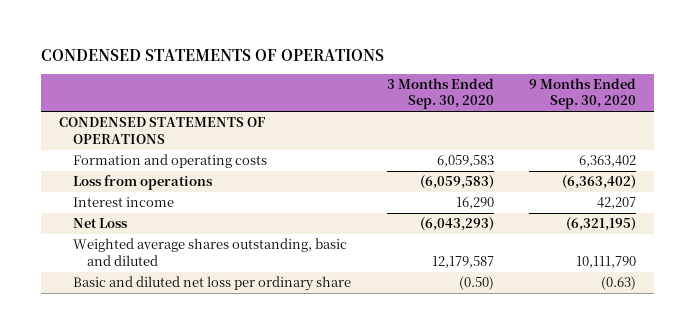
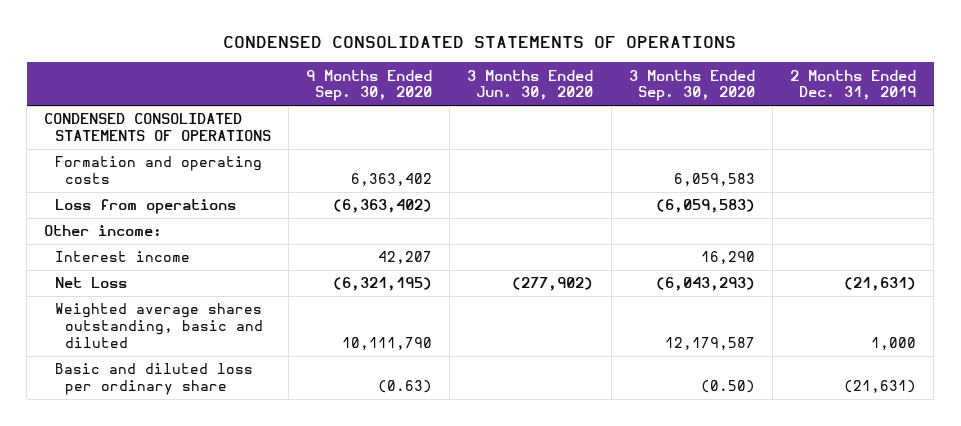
[40,48,384,61] CONDENSED STATEMENTS OF OPERATIONS -> [223,36,737,49] CONDENSED CONSOLIDATED STATEMENTS OF OPERATIONS
none -> [467,69,594,101] 3 Months Ended Jun. 30, 2020
none -> [790,69,917,101] 2 Months Ended Dec. 31, 2019
[58,117,265,144] CONDENSED STATEMENTS OF OPERATIONS -> [44,113,271,142] CONDENSED CONSOLIDATED STATEMENTS OF OPERATIONS
none -> [44,225,163,237] Other income:
[72,276,351,292] Basic and diluted net loss per ordinary share -> [54,363,253,396] Basic and diluted loss per ordinary share

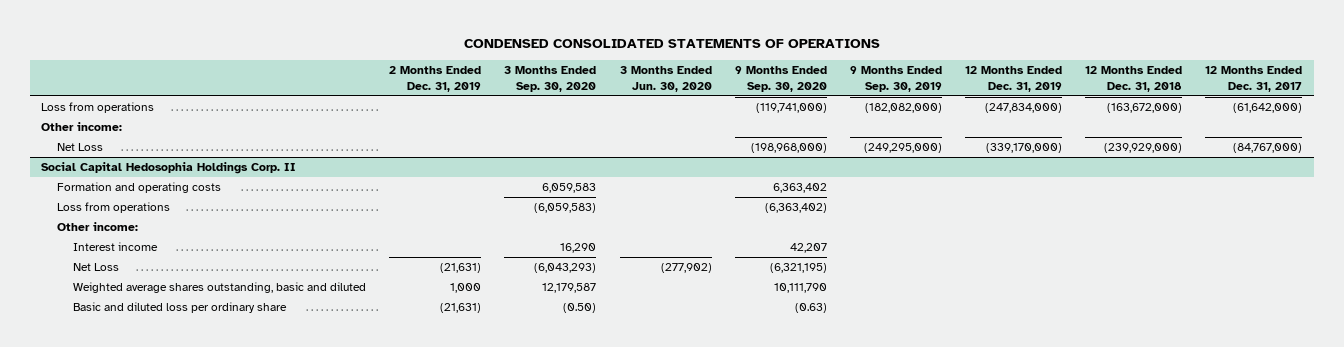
none -> [849,66,942,92] 9 Months Ended Sep. 30, 2019
none -> [964,66,1062,92] 12 Months Ended Dec. 31, 2019
none -> [1085,66,1183,92] 12 Months Ended Dec. 31, 2018
none -> [1205,66,1303,92] 12 Months Ended Dec. 31, 2017
[44,113,271,142] CONDENSED CONSOLIDATED STATEMENTS OF OPERATIONS -> none
none -> [41,102,155,114] Loss from operations
none -> [41,122,123,132] Other income:
none -> [57,143,104,152] Net Loss
none -> [41,162,297,175] Social Capital Hedosophia Holdings Corp. II

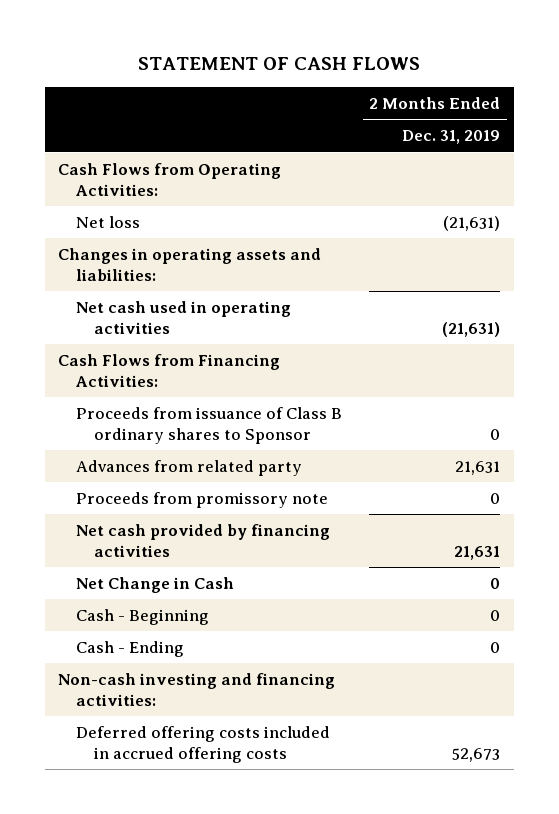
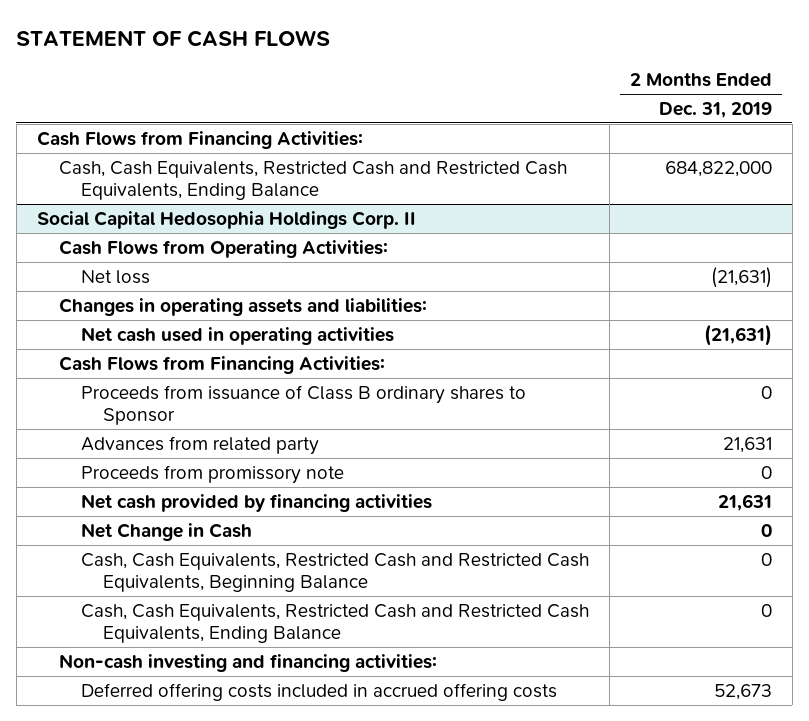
none -> [36,130,363,149] Cash Flows from Financing Activities:
none -> [58,160,567,201] Cash, Cash Equivalents, Restricted Cash and Restricted Cash Equivalents, Ending Balance
none -> [36,210,416,229] Social Capital Hedosophia Holdings Corp. II
[76,608,210,625] Cash - Beginning -> none
[76,640,185,657] Cash - Ending -> none
none -> [81,552,590,593] Cash, Cash Equivalents, Restricted Cash and Restricted Cash Equivalents, Beginning Balance
none -> [81,603,590,644] Cash, Cash Equivalents, Restricted Cash and Restricted Cash Equivalents, Ending Balance

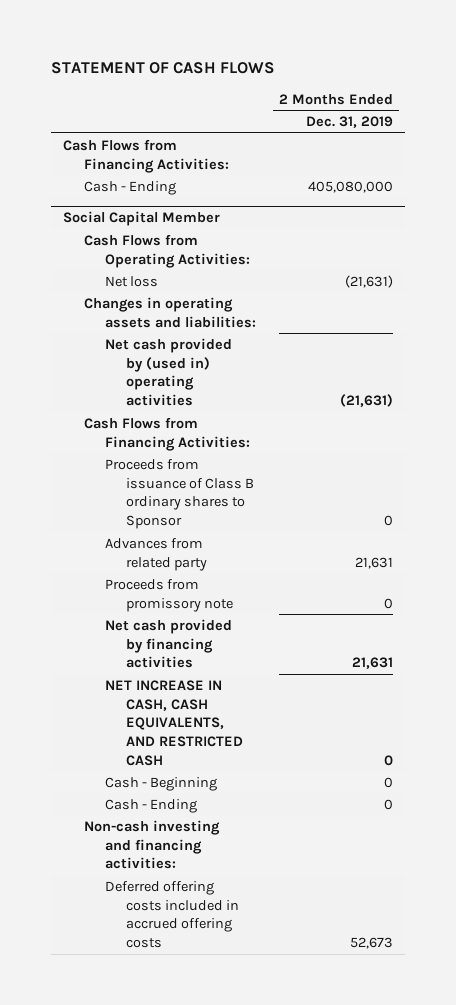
[58,160,567,201] Cash, Cash Equivalents, Restricted Cash and Restricted Cash Equivalents, Ending Balance -> none
[36,210,416,229] Social Capital Hedosophia Holdings Corp. II -> none
none -> [83,180,176,195] Cash - Ending
none -> [62,211,220,227] Social Capital Member
[81,326,395,345] Net cash used in operating activities -> [104,337,232,407] Net cash provided by (used in) operating activities
[81,552,590,593] Cash, Cash Equivalents, Restricted Cash and Restricted Cash Equivalents, Beginning Balance -> none
[81,603,590,644] Cash, Cash Equivalents, Restricted Cash and Restricted Cash Equivalents, Ending Balance -> none
[81,522,253,541] Net Change in Cash -> [104,679,243,766] NET INCREASE IN CASH, CASH EQUIVALENTS, AND RESTRICTED CASH
none -> [104,776,217,791] Cash - Beginning
none -> [104,798,197,813] Cash - Ending

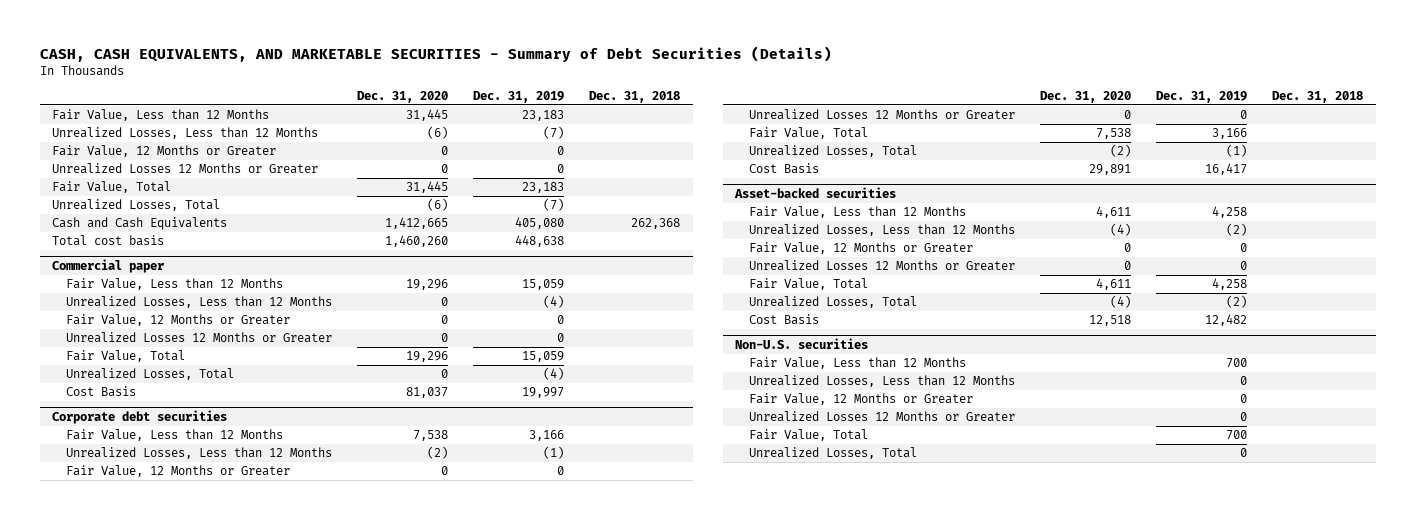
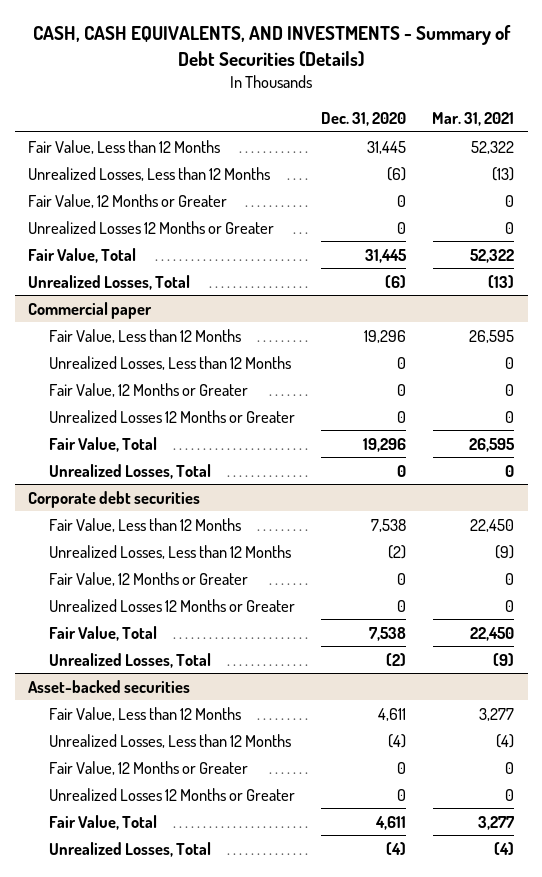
[39,45,832,62] CASH, CASH EQUIVALENTS, AND MARKETABLE SECURITIES - Summary of Debt Securities (Details) -> [33,25,512,67] CASH, CASH EQUIVALENTS, AND INVESTMENTS - Summary of Debt Securities (Details)
[473,91,565,104] Dec. 31, 2019 -> none
[589,91,681,104] Dec. 31, 2018 -> none
none -> [432,112,515,127] Mar. 31, 2021
[52,217,228,231] Cash and Cash Equivalents -> none
[52,235,165,247] Total cost basis -> none
[65,386,136,398] Cost Basis -> none
[748,163,819,175] Cost Basis -> none
[748,314,819,326] Cost Basis -> none
[735,338,869,350] Non-U.S. securities -> none
[748,357,966,370] Fair Value, Less than 12 Months -> none
[748,375,1015,388] Unrealized Losses, Less than 12 Months -> none
[748,393,973,406] Fair Value, 12 Months or Greater -> none
[748,411,1015,423] Unrealized Losses 12 Months or Greater -> none
[748,429,868,442] Fair Value, Total -> none
[748,447,917,460] Unrealized Losses, Total -> none

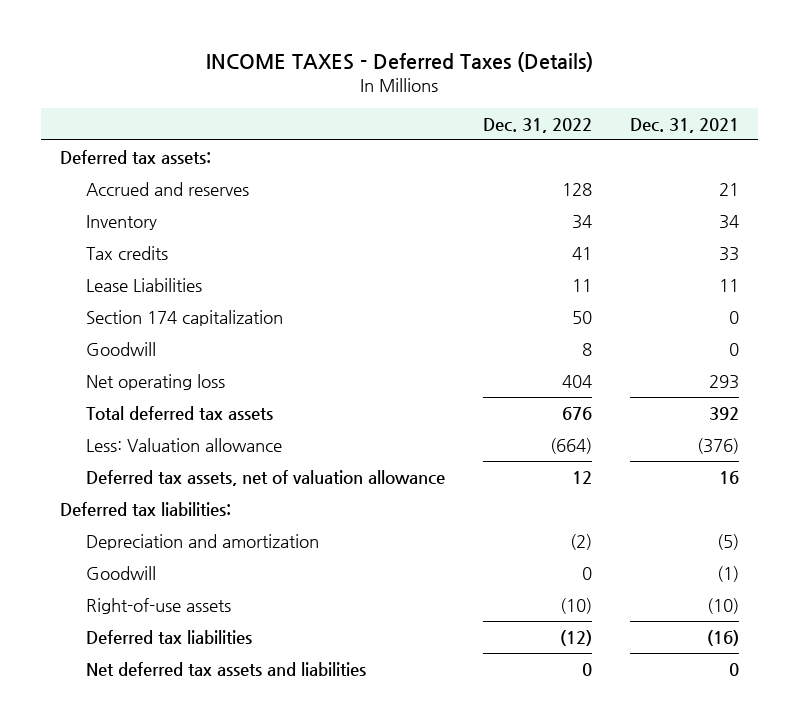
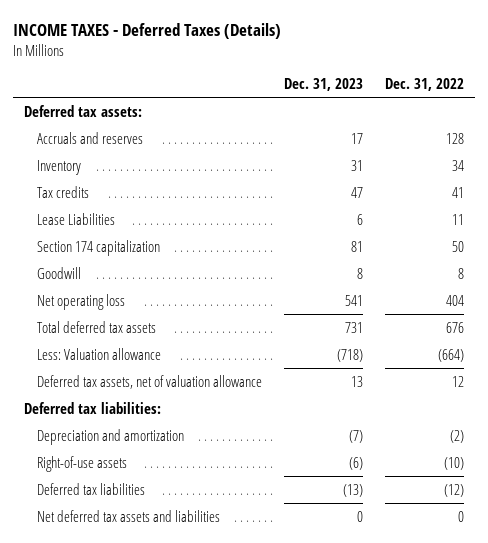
[629,117,739,133] Dec. 31, 2021 -> none
none -> [283,77,363,91] Dec. 31, 2023
[86,181,250,196] Accrued and reserves -> [36,131,143,144] Accruals and reserves
[86,565,157,580] Goodwill -> none

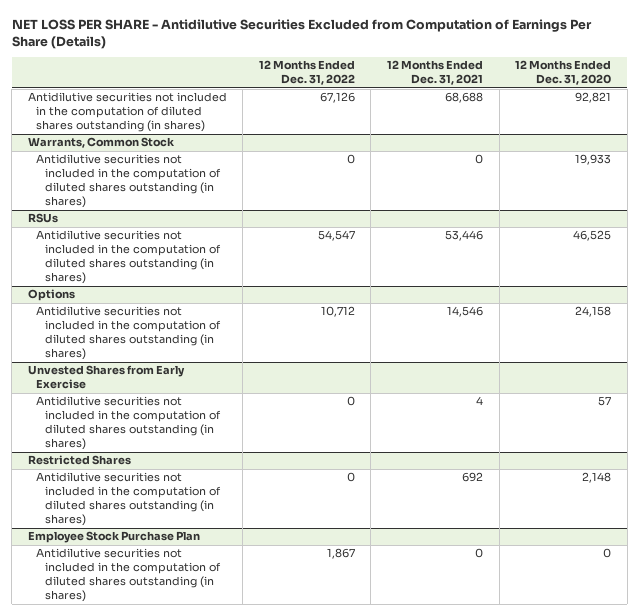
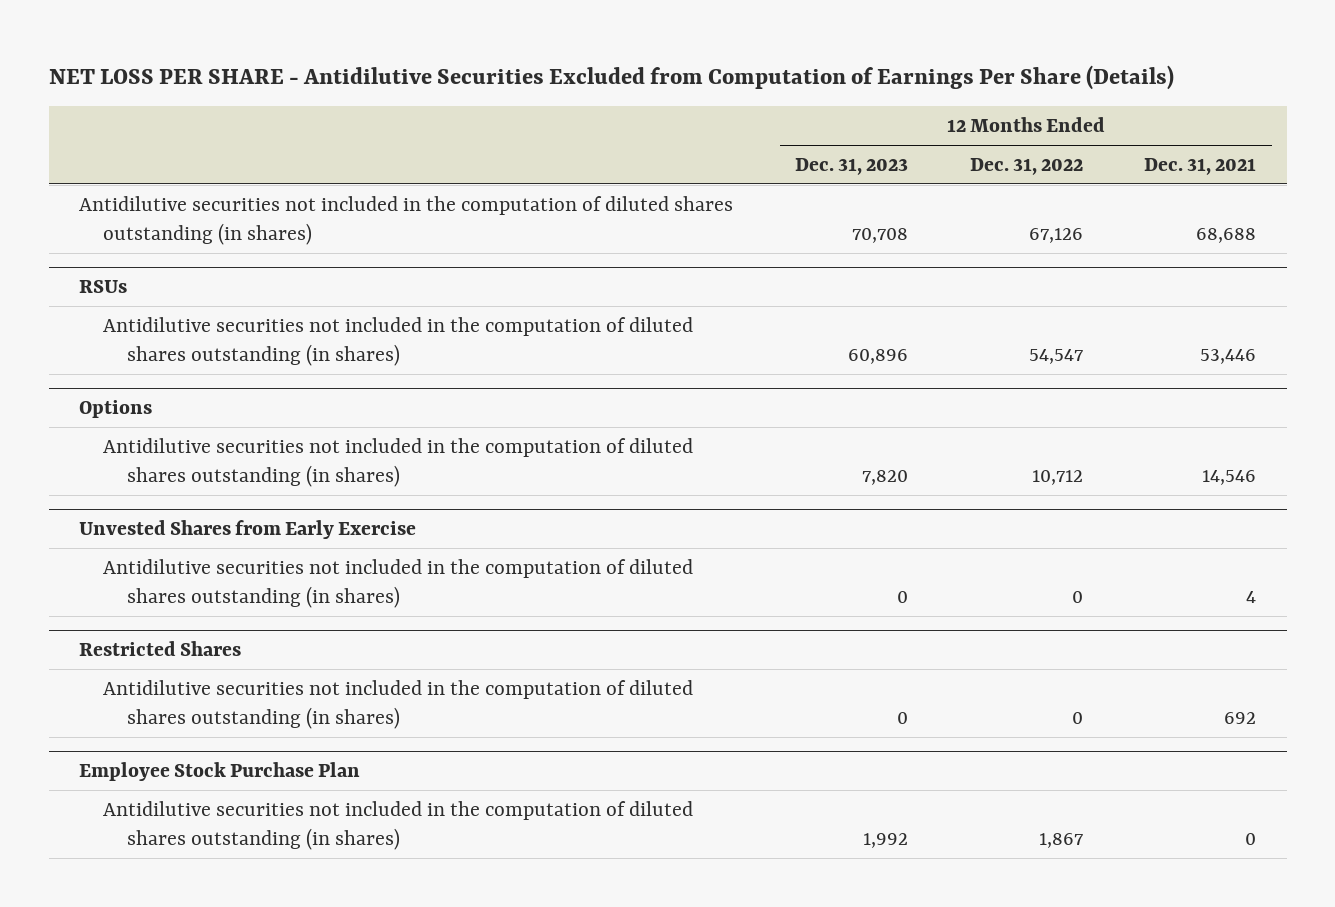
[515,60,612,86] 12 Months Ended Dec. 31, 2020 -> none
none -> [794,157,908,175] Dec. 31, 2023
[27,137,175,149] Warrants, Common Stock -> none
[36,154,222,209] Antidilutive securities not included in the computation of diluted shares outstanding (in shares) -> none

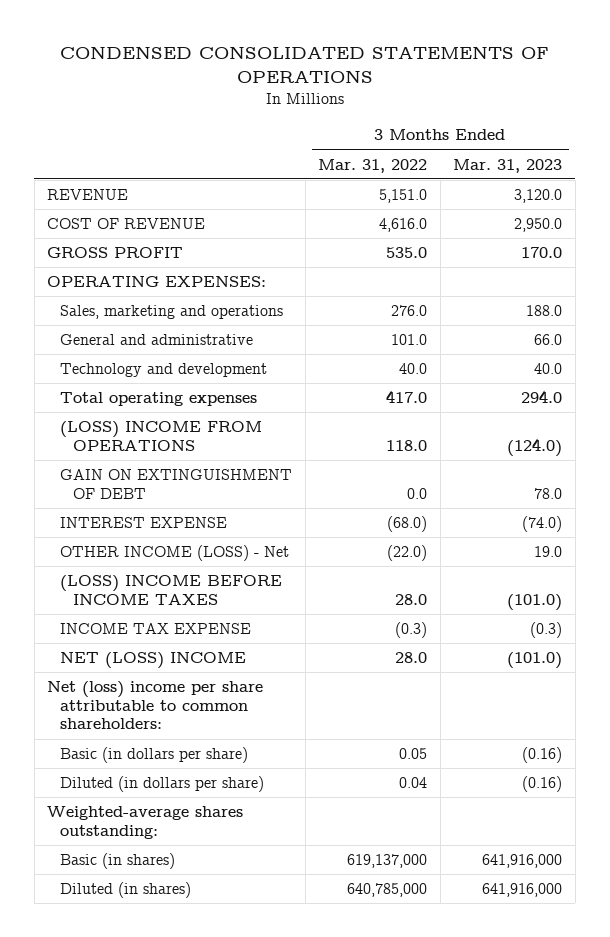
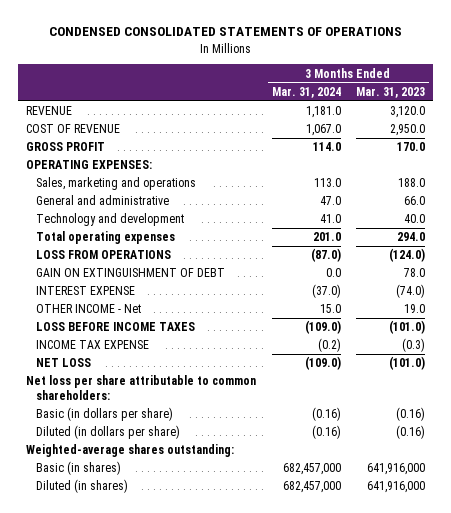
[318,158,428,173] Mar. 31, 2022 -> none
none -> [271,86,341,98] Mar. 31, 2024
[60,421,263,451] (LOSS) INCOME FROM OPERATIONS -> [35,250,171,260] LOSS FROM OPERATIONS
[60,545,290,562] OTHER INCOME (LOSS) - Net -> [35,304,141,314] OTHER INCOME - Net
[60,575,283,605] (LOSS) INCOME BEFORE INCOME TAXES -> [35,322,195,332] LOSS BEFORE INCOME TAXES
[60,652,247,670] NET (LOSS) INCOME -> [35,358,91,368] NET LOSS
[47,681,264,730] Net (loss) income per share attributable to common shareholders: -> [25,375,256,401] Net loss per share attributable to common shareholders:

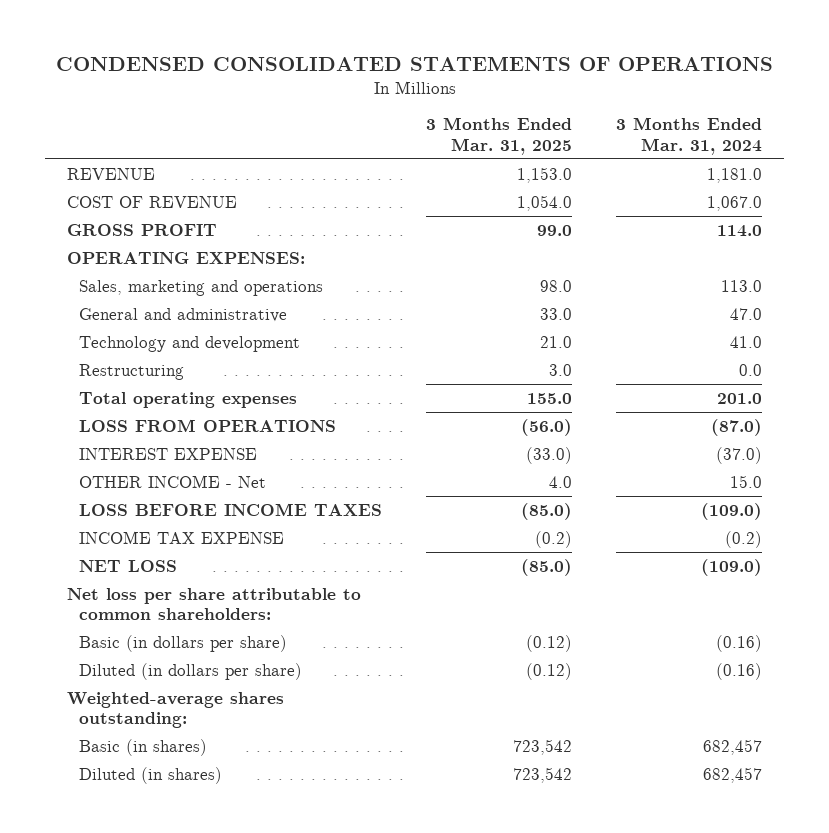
[356,86,426,98] Mar. 31, 2023 -> none
none -> [426,117,573,155] 3 Months Ended Mar. 31, 2025
none -> [79,363,185,380] Restructuring
[35,268,225,278] GAIN ON EXTINGUISHMENT OF DEBT -> none
[282,463,341,476] 682,457,000 -> [703,738,763,755] 682,457
[282,481,341,494] 682,457,000 -> [703,766,763,783] 682,457

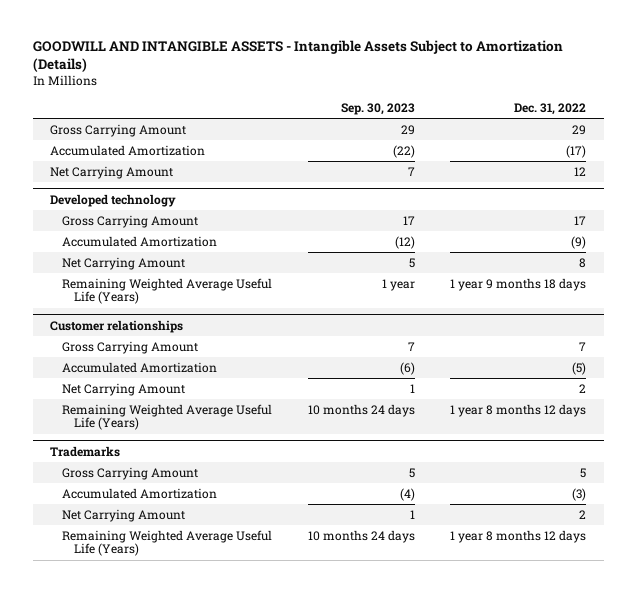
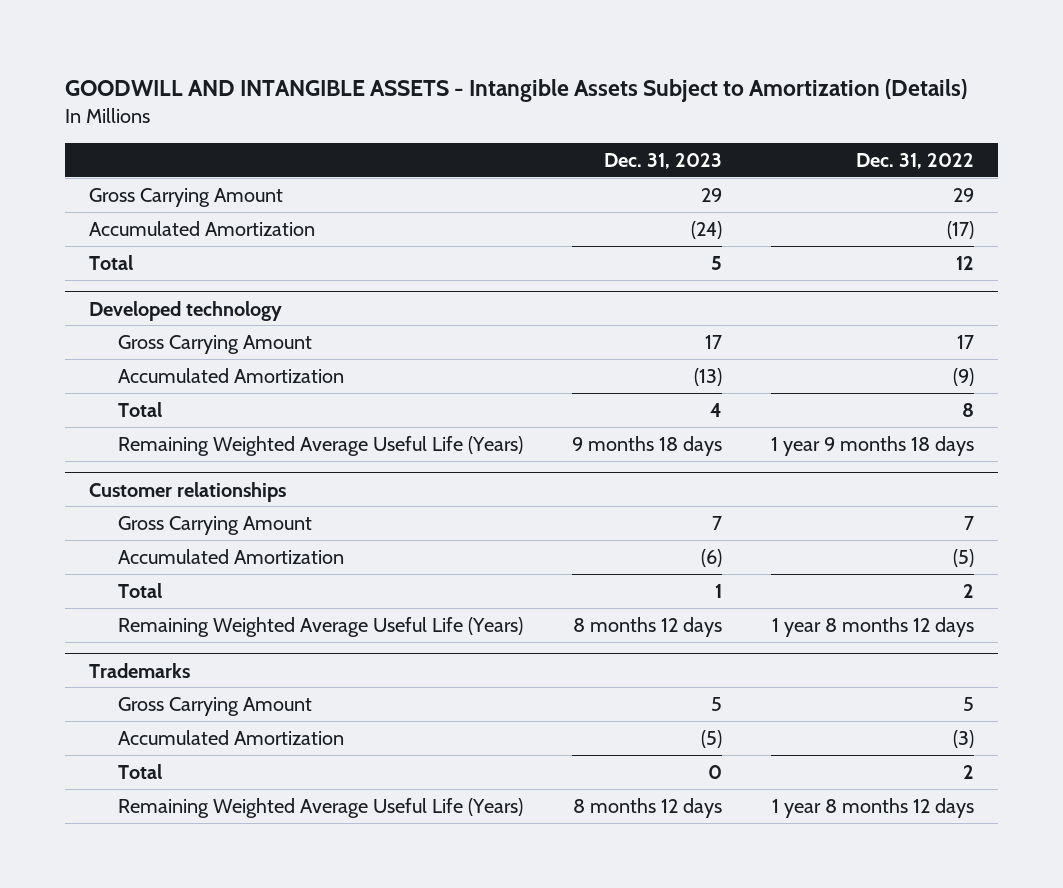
[340,102,415,115] Sep. 30, 2023 -> none
none -> [603,152,722,169] Dec. 31, 2023
[50,165,174,179] Net Carrying Amount -> [89,254,134,270] Total
[62,256,186,270] Net Carrying Amount -> [118,401,163,417] Total
[62,382,186,396] Net Carrying Amount -> [118,582,163,598] Total
[62,508,186,522] Net Carrying Amount -> [118,763,163,779] Total

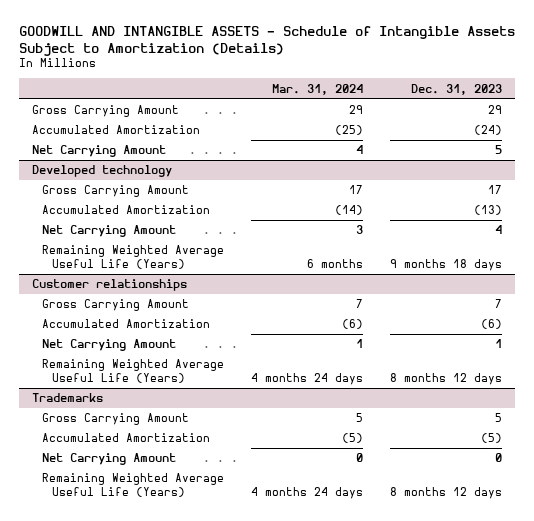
[64,78,967,102] GOODWILL AND INTANGIBLE ASSETS - Intangible Assets Subject to Amortization (Details) -> [18,25,515,56] GOODWILL AND INTANGIBLE ASSETS - Schedule of Intangible Assets Subject to Amortization (Details)
[855,152,974,169] Dec. 31, 2022 -> none
none -> [271,83,363,95] Mar. 31, 2024
[89,254,134,270] Total -> [32,145,167,158] Net Carrying Amount
[118,401,163,417] Total -> [42,225,177,238] Net Carrying Amount
[118,582,163,598] Total -> [42,339,177,352] Net Carrying Amount
[118,763,163,779] Total -> [42,453,177,466] Net Carrying Amount

